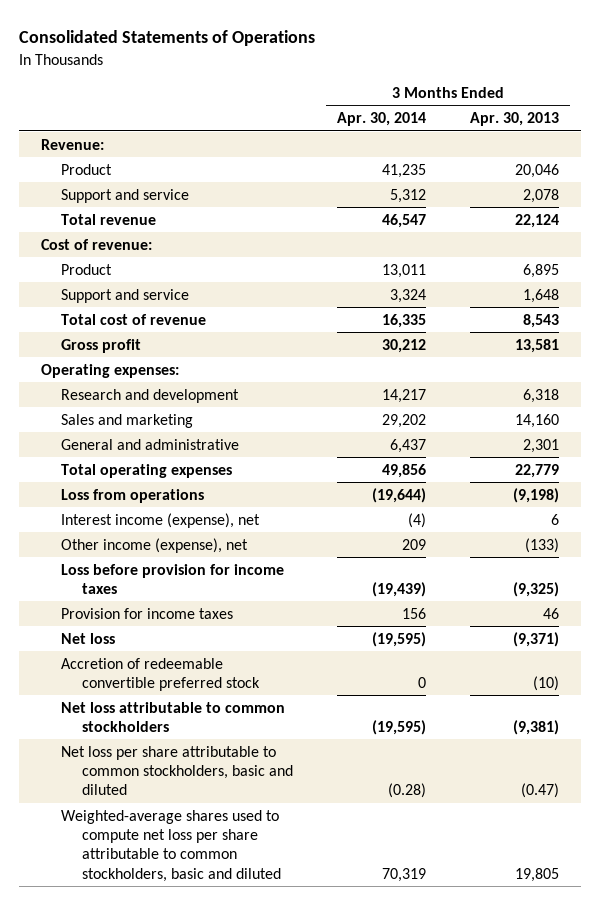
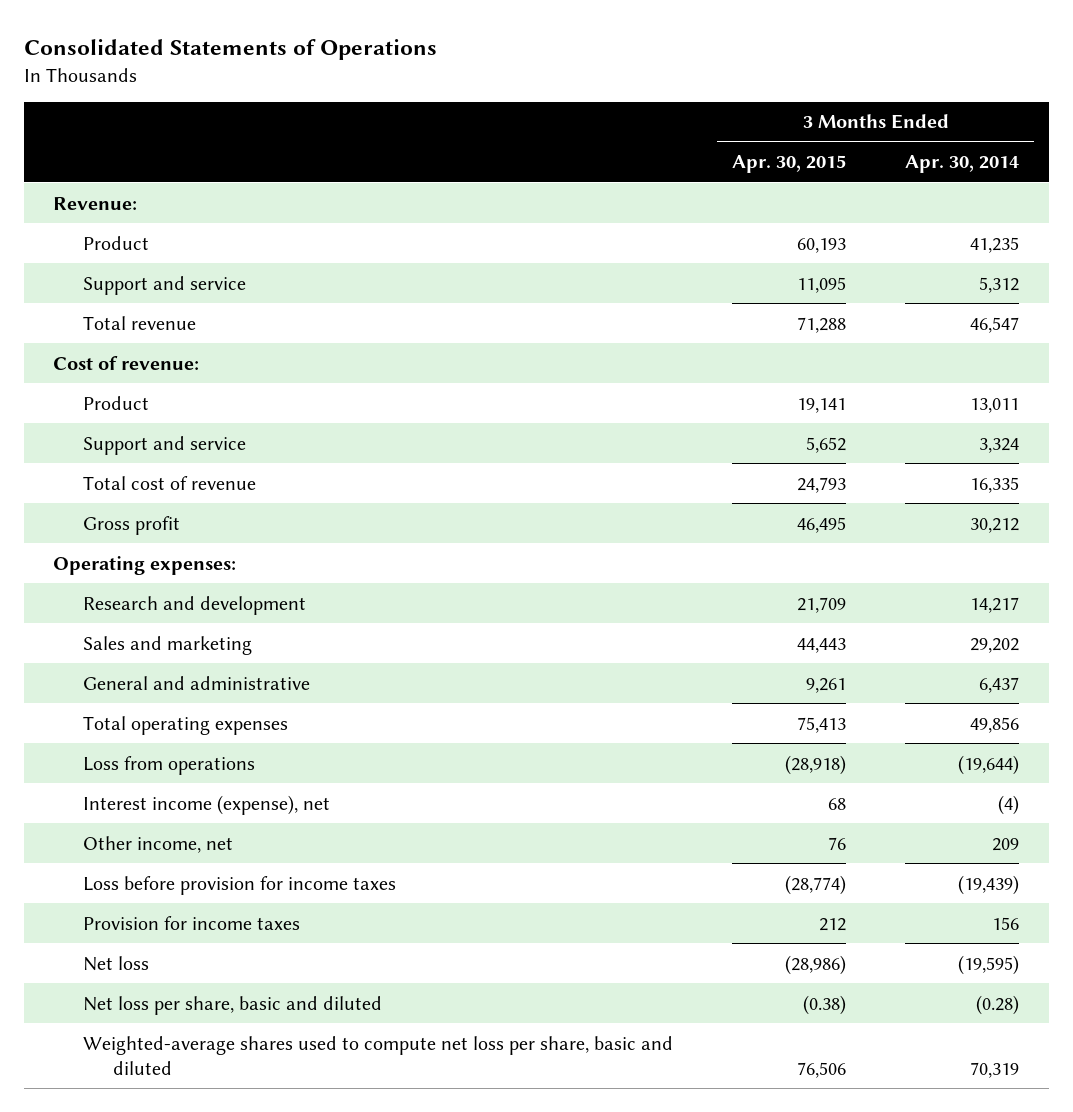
[470,112,560,127] Apr. 30, 2013 -> none
none -> [732,155,847,174] Apr. 30, 2015
[61,537,249,553] Other income (expense), net -> [83,835,234,853] Other income, net
[61,657,261,691] Accretion of redeemable convertible preferred stock -> none
[61,701,286,732] Net loss attributable to common stockholders -> none
[61,745,294,796] Net loss per share attributable to common stockholders, basic and diluted -> [83,995,383,1015] Net loss per share, basic and diluted
[61,809,282,882] Weighted-average shares used to compute net loss per share attributable to common stockholders, basic and diluted -> [83,1035,674,1075] Weighted-average shares used to compute net loss per share, basic and diluted

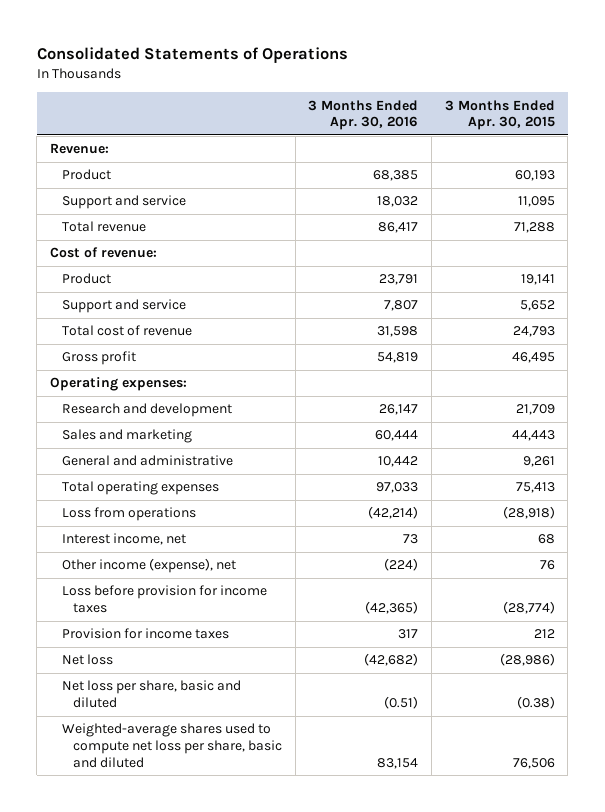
[905,155,1020,174] Apr. 30, 2014 -> none
none -> [308,99,419,131] 3 Months Ended Apr. 30, 2016
[83,794,331,815] Interest income (expense), net -> [61,533,186,546] Interest income, net
[83,835,234,853] Other income, net -> [61,558,236,574] Other income (expense), net

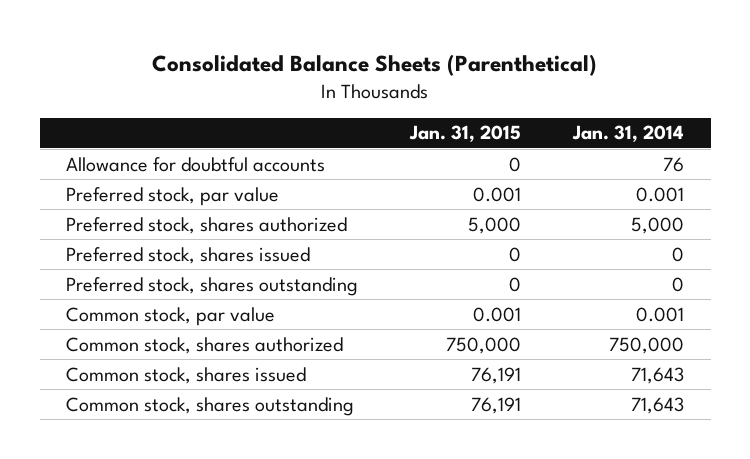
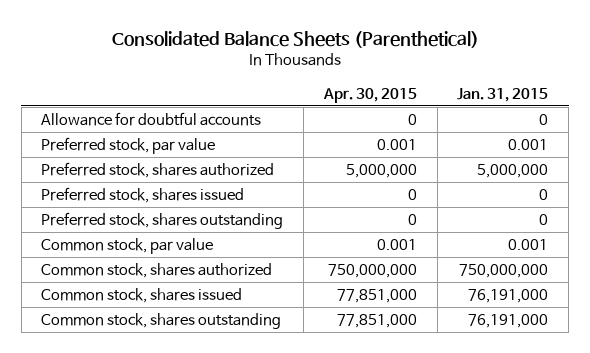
[572,125,685,143] Jan. 31, 2014 -> none
none -> [322,87,417,103] Apr. 30, 2015
[468,216,522,234] 5,000 -> [477,164,549,179] 5,000,000
[446,336,522,354] 750,000 -> [459,264,549,279] 750,000,000
[471,366,522,384] 76,191 -> [468,289,549,304] 76,191,000
[471,396,522,414] 76,191 -> [468,314,549,329] 76,191,000

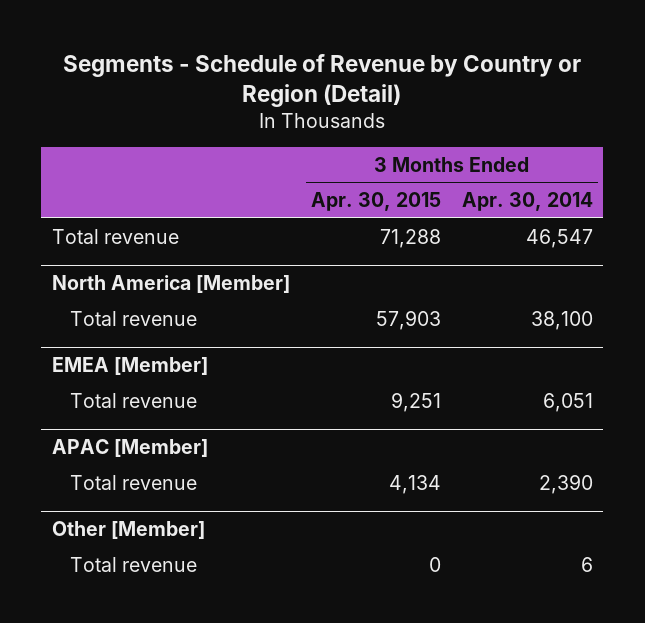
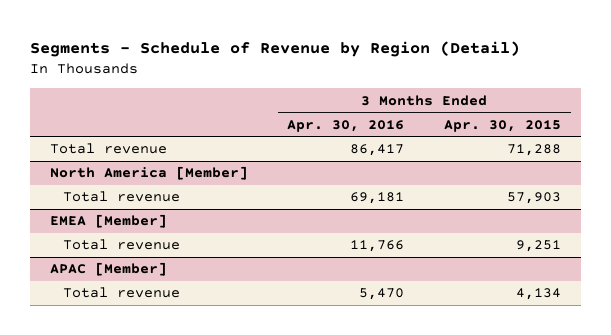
[63,53,582,107] Segments - Schedule of Revenue by Country or Region (Detail) -> [30,41,521,58] Segments - Schedule of Revenue by Region (Detail)
[461,192,593,212] Apr. 30, 2014 -> none
none -> [287,119,405,132] Apr. 30, 2016
[51,521,205,540] Other [Member] -> none
[70,556,198,572] Total revenue -> none

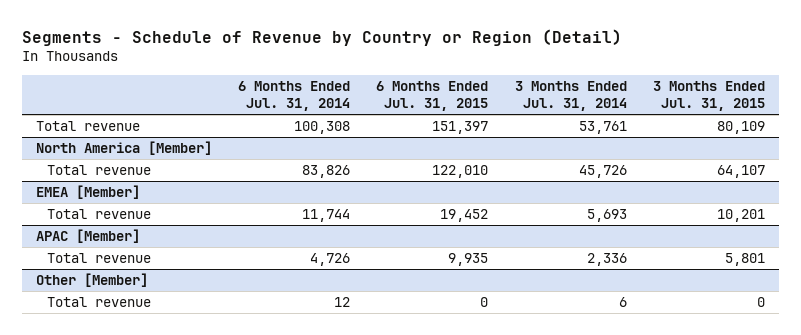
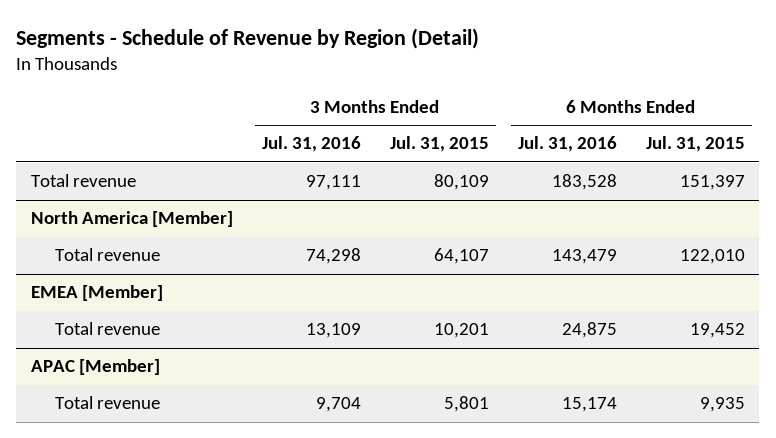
[22,29,623,47] Segments - Schedule of Revenue by Country or Region (Detail) -> [16,28,480,50] Segments - Schedule of Revenue by Region (Detail)
[238,80,351,111] 6 Months Ended Jul. 31, 2014 -> none
[514,80,627,111] 3 Months Ended Jul. 31, 2014 -> none
none -> [261,136,361,153] Jul. 31, 2016
none -> [517,136,617,153] Jul. 31, 2016
[35,273,148,288] Other [Member] -> none
[47,297,152,308] Total revenue -> none

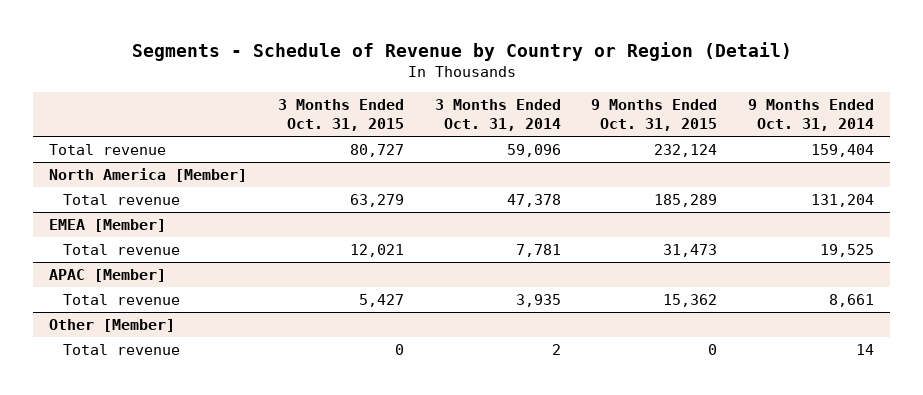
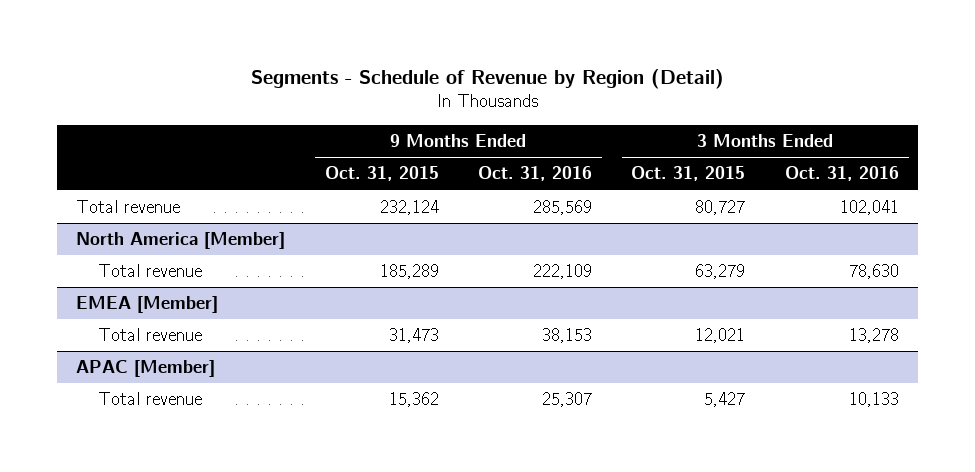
[131,41,792,61] Segments - Schedule of Revenue by Country or Region (Detail) -> [250,68,724,89] Segments - Schedule of Revenue by Region (Detail)
[434,99,561,131] 3 Months Ended Oct. 31, 2014 -> none
[748,99,875,131] 9 Months Ended Oct. 31, 2014 -> none
none -> [478,166,593,182] Oct. 31, 2016
none -> [784,166,899,182] Oct. 31, 2016
[48,319,175,333] Other [Member] -> none
[63,344,181,356] Total revenue -> none

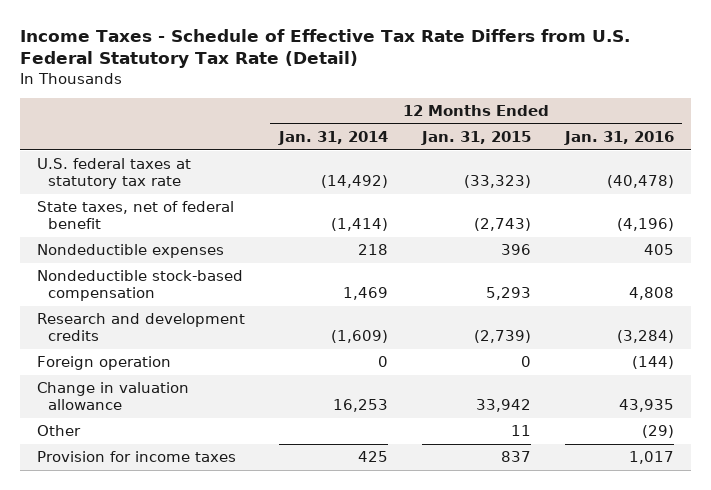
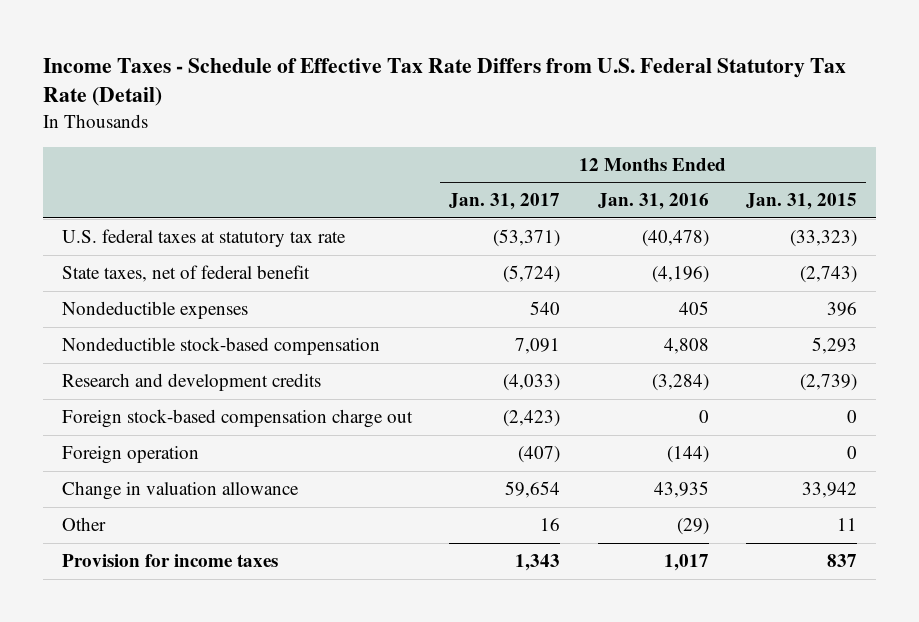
[277,130,388,145] Jan. 31, 2014 -> none
none -> [449,193,561,211] Jan. 31, 2017
none -> [62,409,414,429] Foreign stock-based compensation charge out

